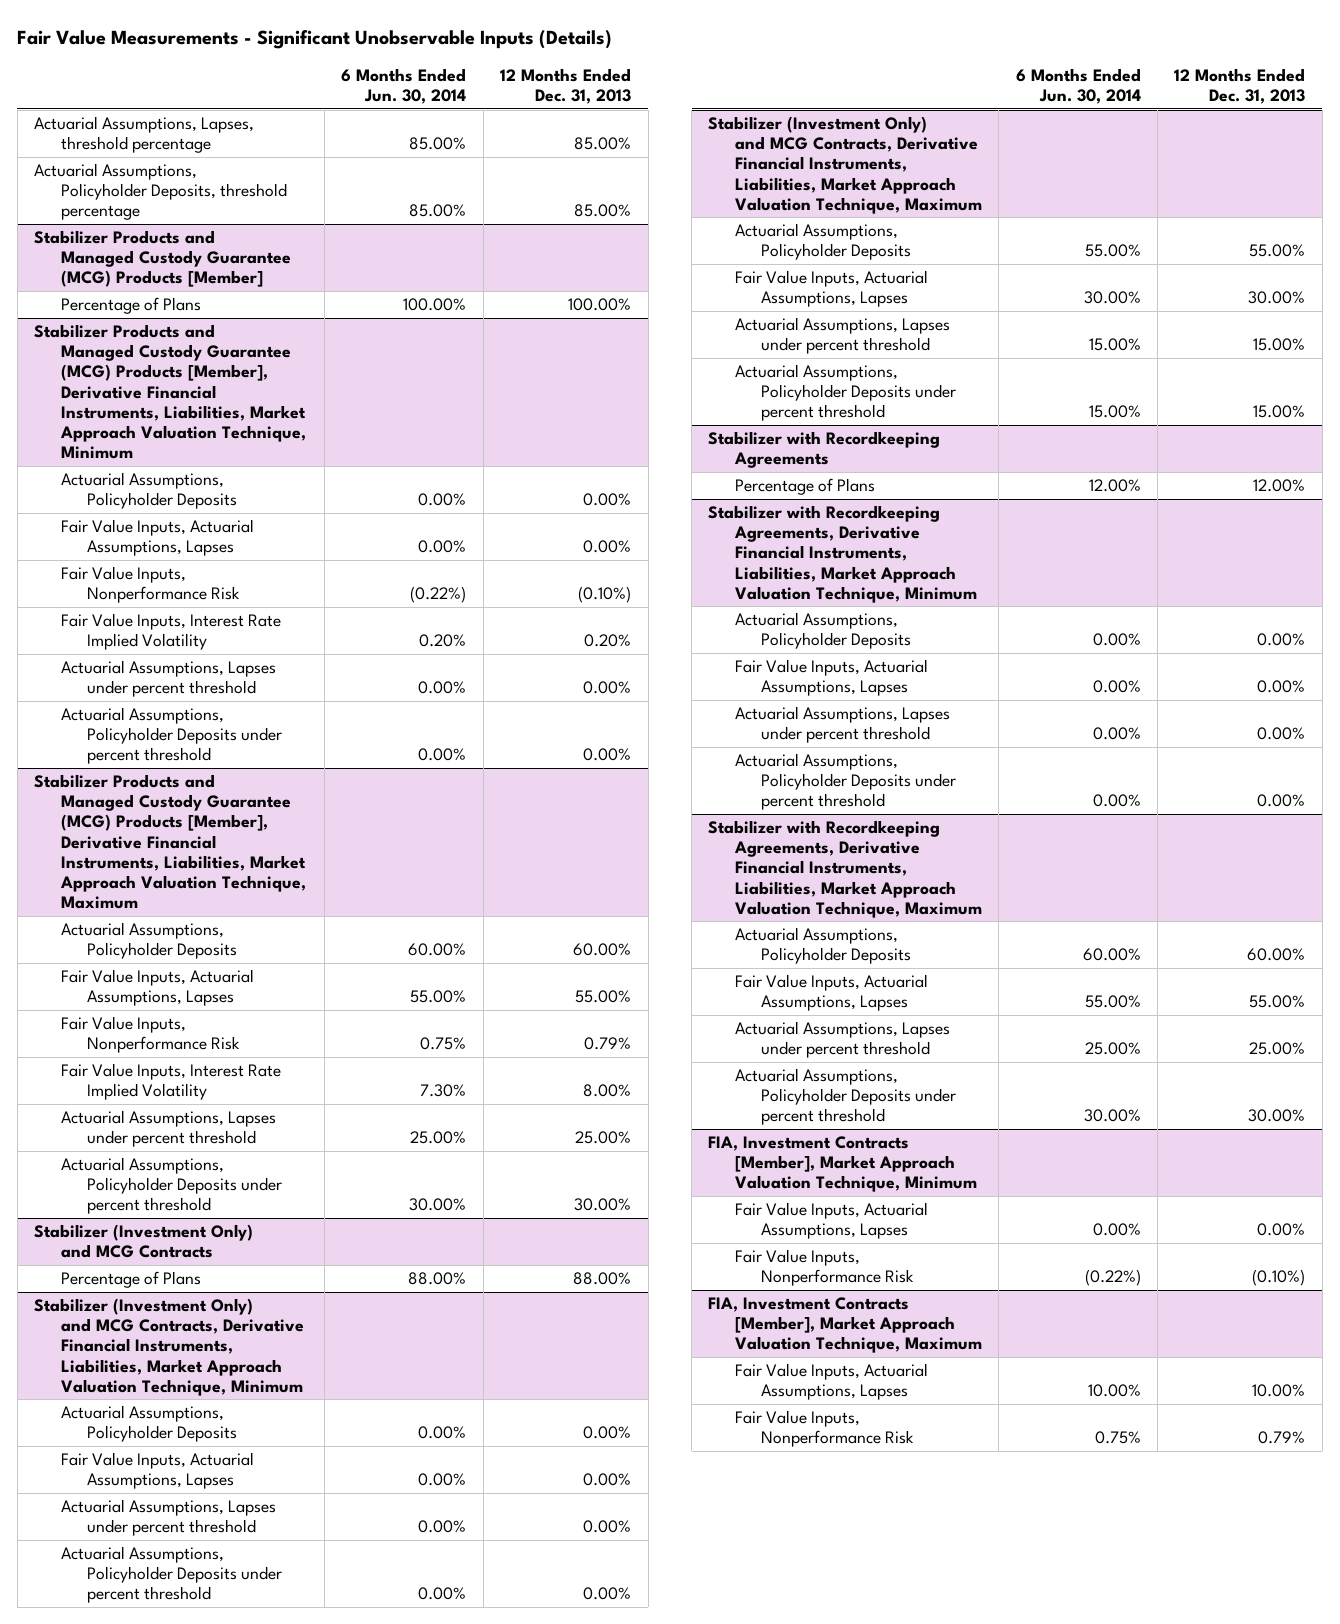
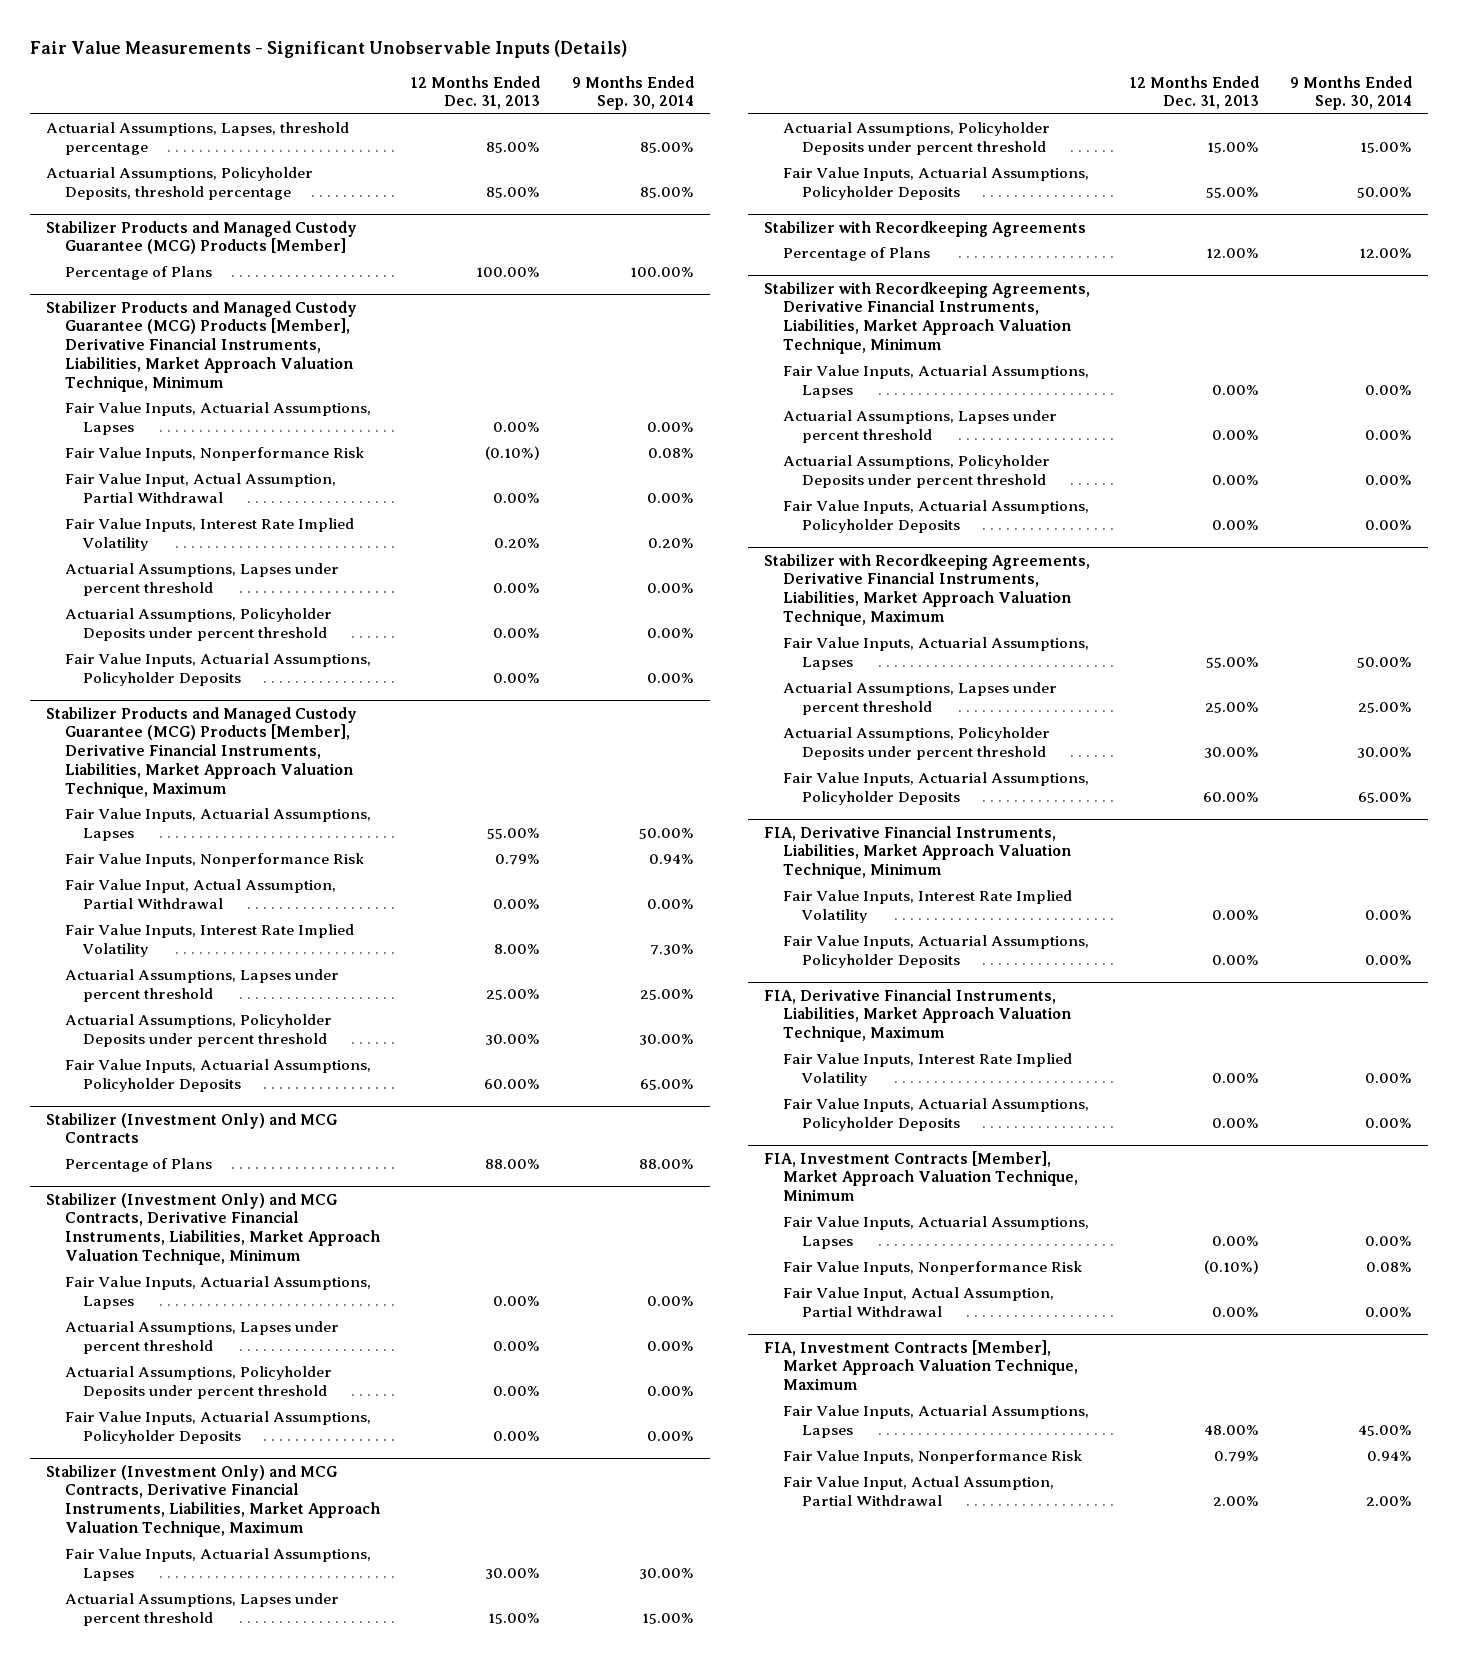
[341,67,467,105] 6 Months Ended Jun. 30, 2014 -> none
none -> [572,75,695,111] 9 Months Ended Sep. 30, 2014
[60,472,237,510] Actuarial Assumptions, Policyholder Deposits -> none
none -> [64,473,336,504] Fair Value Input, Actual Assumption, Partial Withdrawal
none -> [64,653,371,687] Fair Value Inputs, Actuarial Assumptions, Policyholder Deposits
[60,922,237,960] Actuarial Assumptions, Policyholder Deposits -> none
none -> [64,879,336,910] Fair Value Input, Actual Assumption, Partial Withdrawal
none -> [64,1059,371,1093] Fair Value Inputs, Actuarial Assumptions, Policyholder Deposits
[60,1405,237,1443] Actuarial Assumptions, Policyholder Deposits -> none
none -> [64,1411,371,1445] Fair Value Inputs, Actuarial Assumptions, Policyholder Deposits
[734,223,912,261] Actuarial Assumptions, Policyholder Deposits -> none
none -> [783,167,1090,201] Fair Value Inputs, Actuarial Assumptions, Policyholder Deposits
[734,612,912,650] Actuarial Assumptions, Policyholder Deposits -> none
none -> [783,500,1090,534] Fair Value Inputs, Actuarial Assumptions, Policyholder Deposits
[734,927,912,965] Actuarial Assumptions, Policyholder Deposits -> none
none -> [783,772,1090,806] Fair Value Inputs, Actuarial Assumptions, Policyholder Deposits
none -> [764,825,1072,880] FIA, Derivative Financial Instruments, Liabilities, Market Approach Valuation Technique, Minimum
none -> [783,890,1073,924] Fair Value Inputs, Interest Rate Implied Volatility
none -> [783,935,1090,969] Fair Value Inputs, Actuarial Assumptions, Policyholder Deposits
none -> [764,988,1072,1043] FIA, Derivative Financial Instruments, Liabilities, Market Approach Valuation Technique, Maximum
none -> [783,1053,1073,1087] Fair Value Inputs, Interest Rate Implied Volatility
none -> [783,1098,1090,1132] Fair Value Inputs, Actuarial Assumptions, Policyholder Deposits
none -> [783,1287,1055,1318] Fair Value Input, Actual Assumption, Partial Withdrawal
[1252,1384,1306,1398] 10.00% -> [1203,1425,1259,1436] 48.00%
none -> [783,1476,1055,1507] Fair Value Input, Actual Assumption, Partial Withdrawal

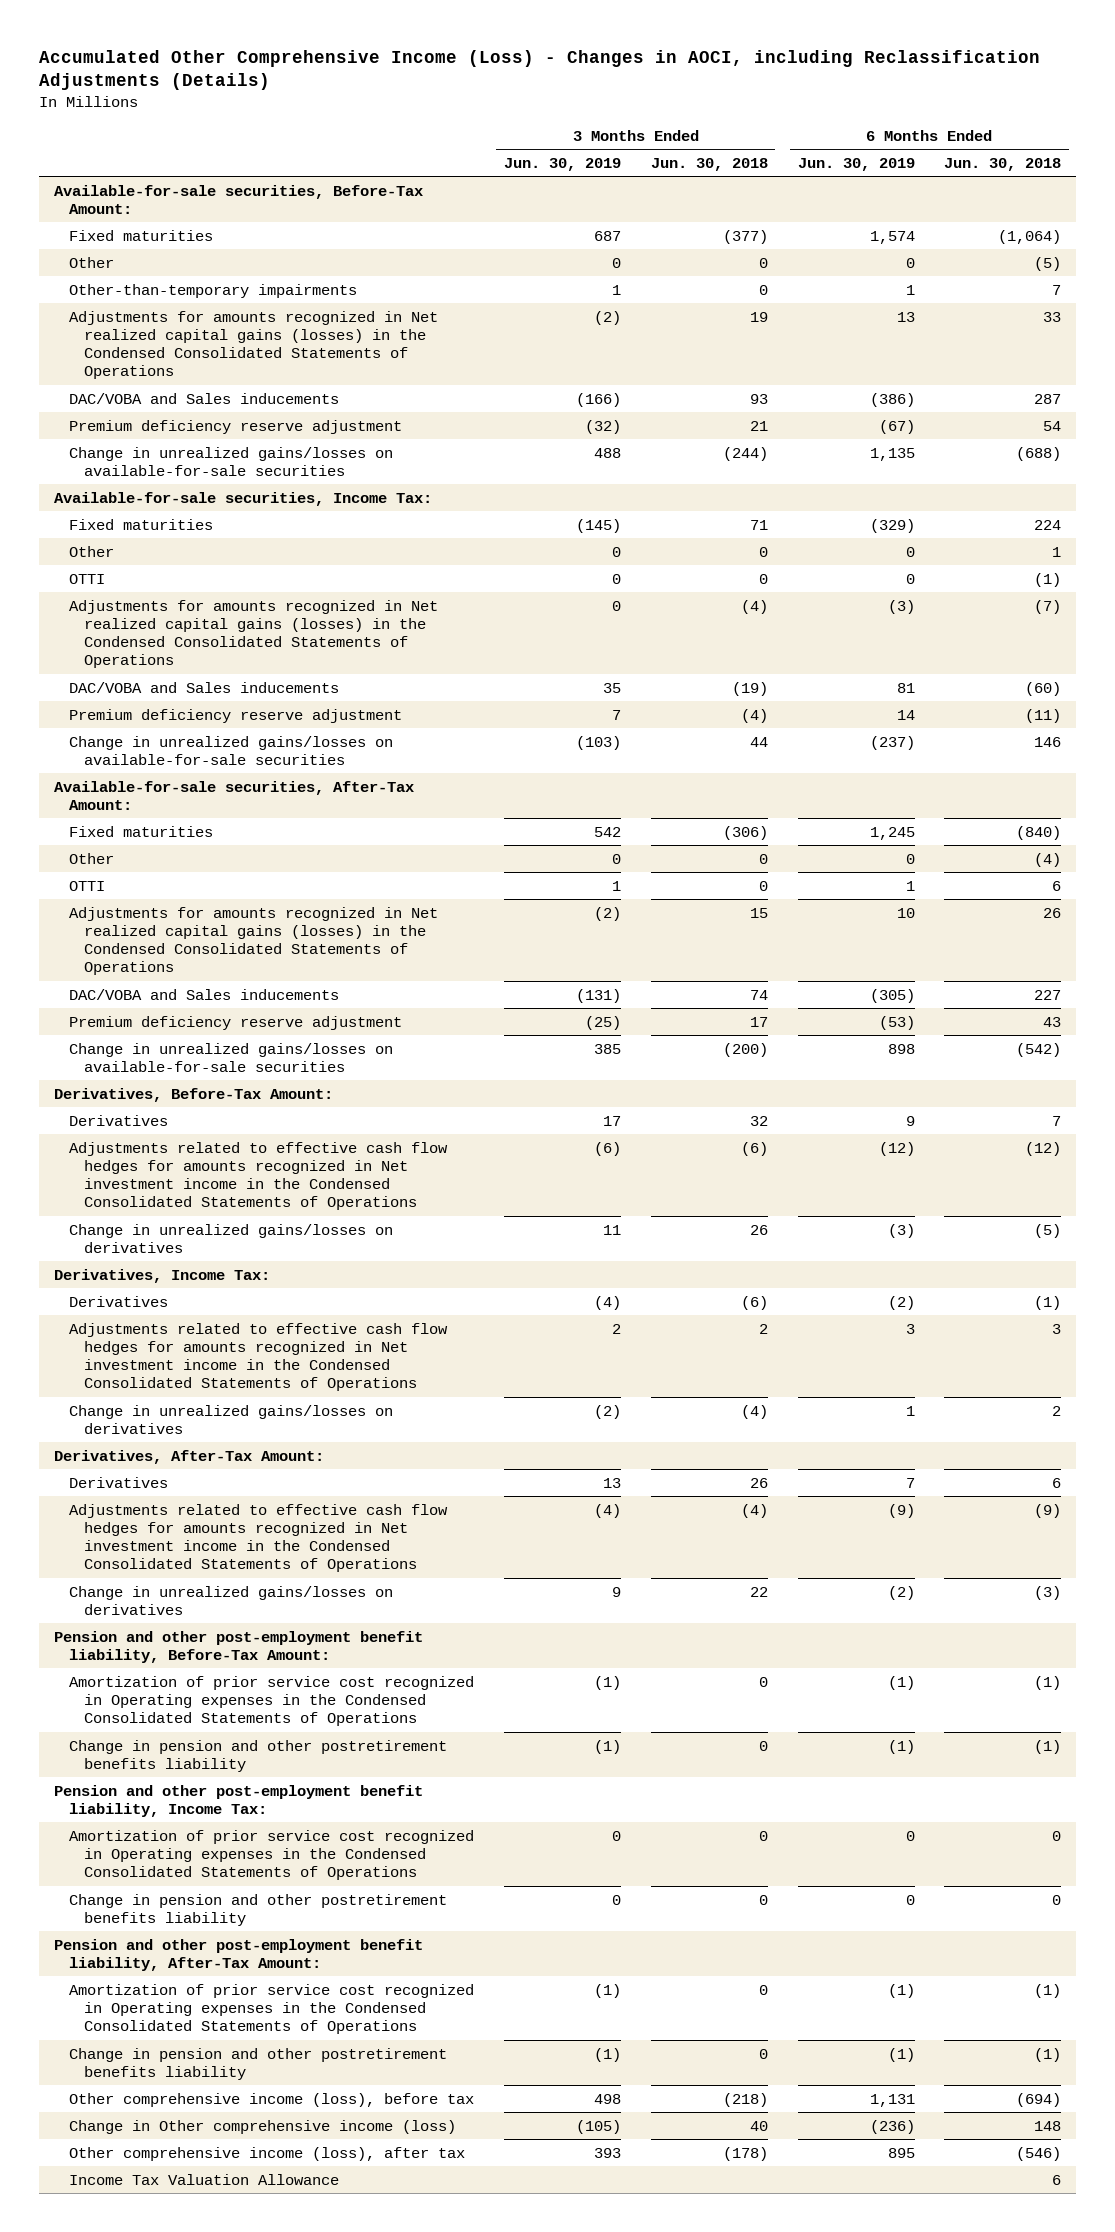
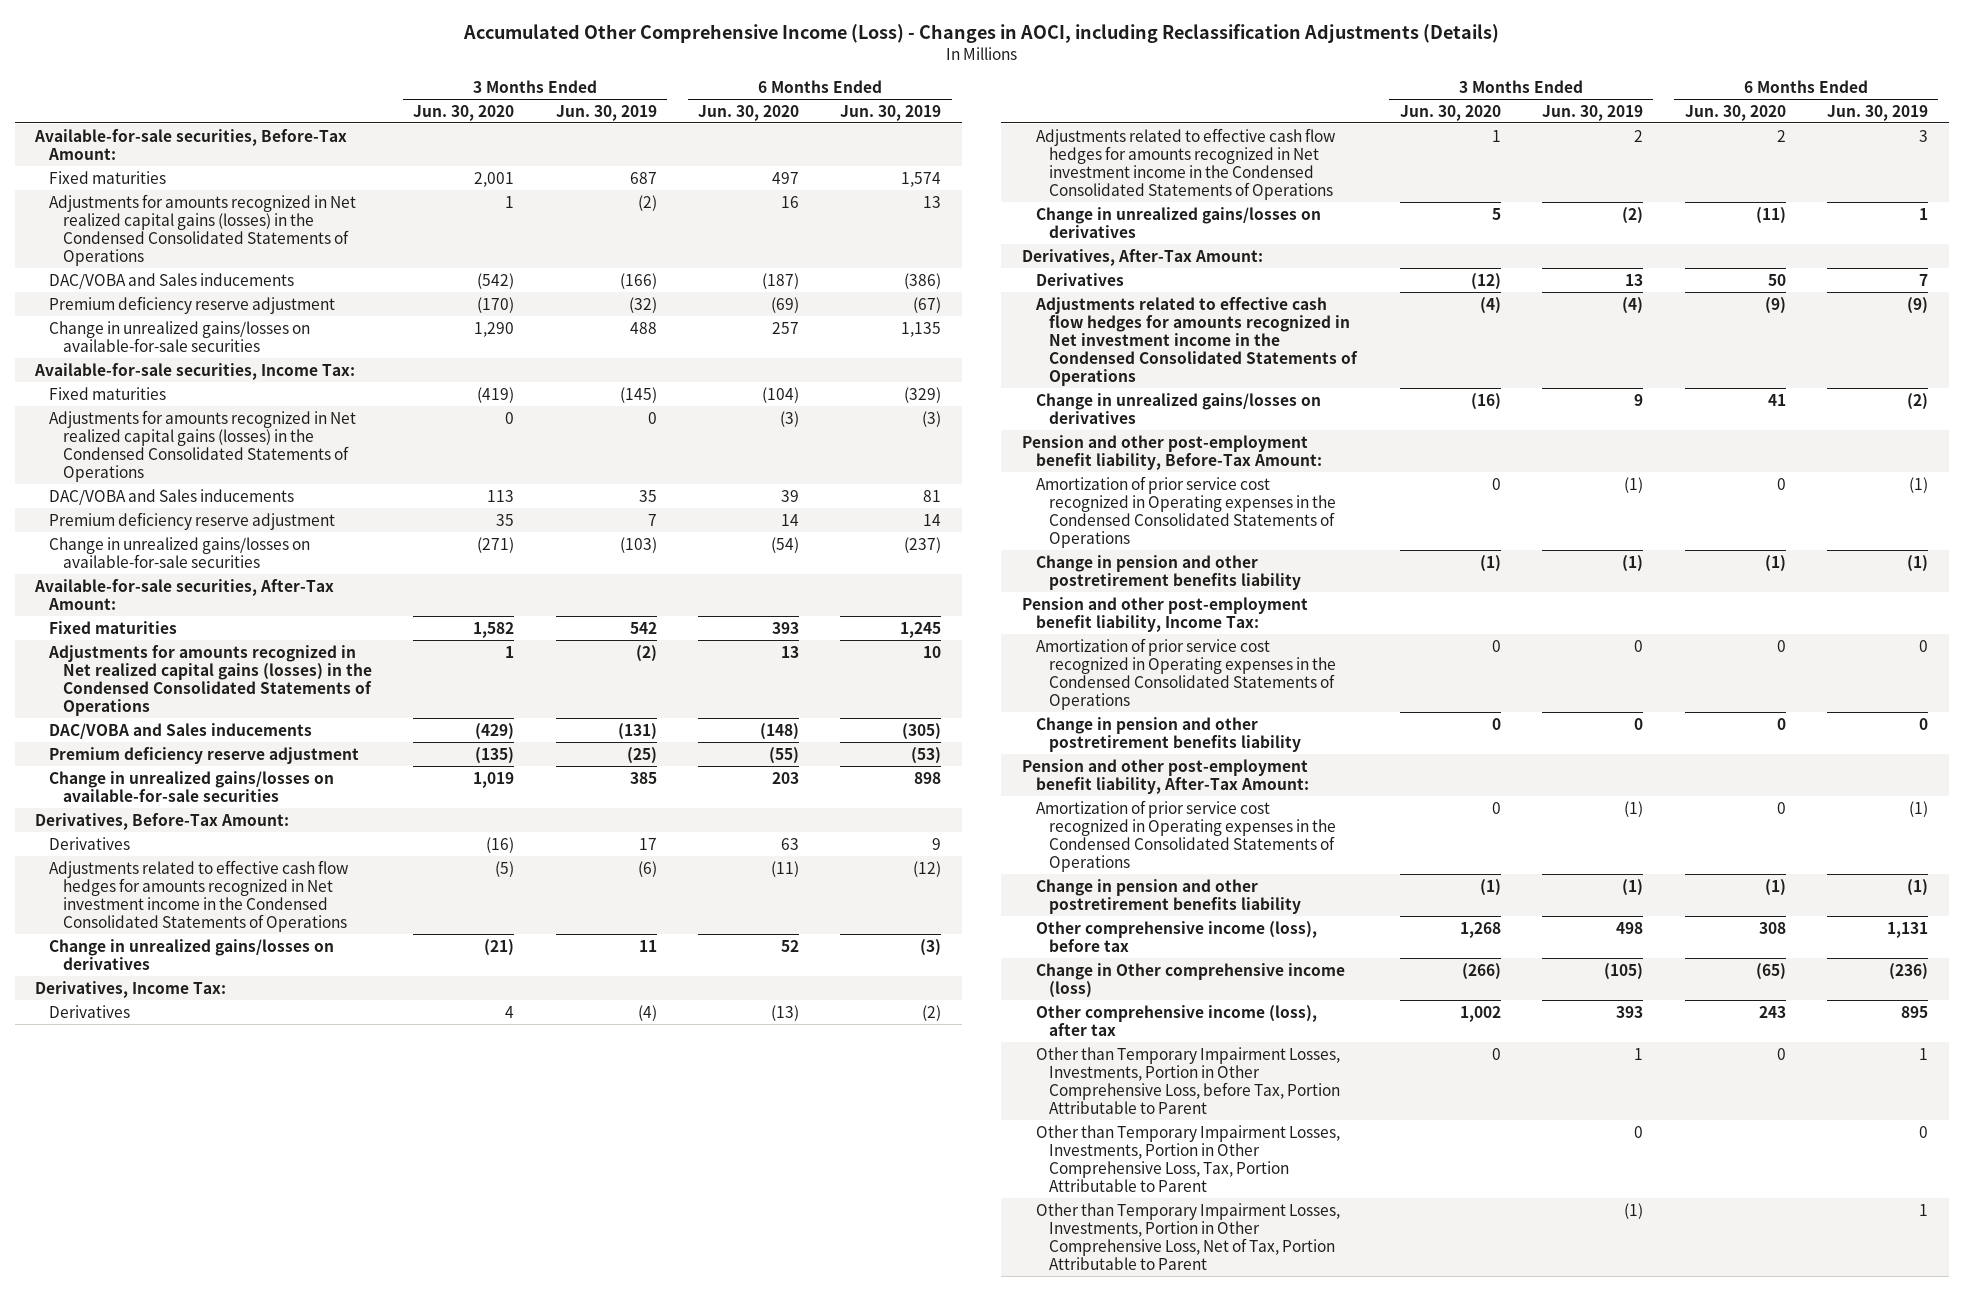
[650,157,768,171] Jun. 30, 2018 -> none
[944,157,1062,171] Jun. 30, 2018 -> none
none -> [413,104,515,121] Jun. 30, 2020
none -> [698,104,800,121] Jun. 30, 2020
[69,256,115,268] Other -> none
[69,283,358,298] Other-than-temporary impairments -> none
[69,545,115,557] Other -> none
[69,573,106,584] OTTI -> none
[69,852,115,864] Other -> none
[69,880,106,891] OTTI -> none
[69,2173,340,2185] Income Tax Valuation Allowance -> none
none -> [1035,1046,1341,1114] Other than Temporary Impairment Losses, Investments, Portion in Other Comprehensive Loss, before Tax, Portion Attributable to Parent
none -> [1035,1124,1340,1192] Other than Temporary Impairment Losses, Investments, Portion in Other Comprehensive Loss, Tax, Portion Attributable to Parent
none -> [1035,1202,1340,1270] Other than Temporary Impairment Losses, Investments, Portion in Other Comprehensive Loss, Net of Tax, Portion Attributable to Parent

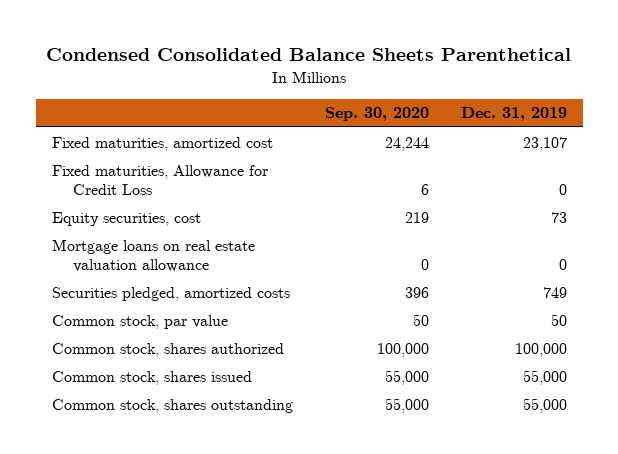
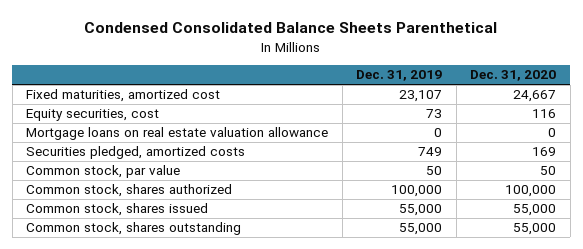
[324,107,429,122] Sep. 30, 2020 -> none
none -> [470,70,557,82] Dec. 31, 2020
[51,164,268,196] Fixed maturities, Allowance for Credit Loss -> none

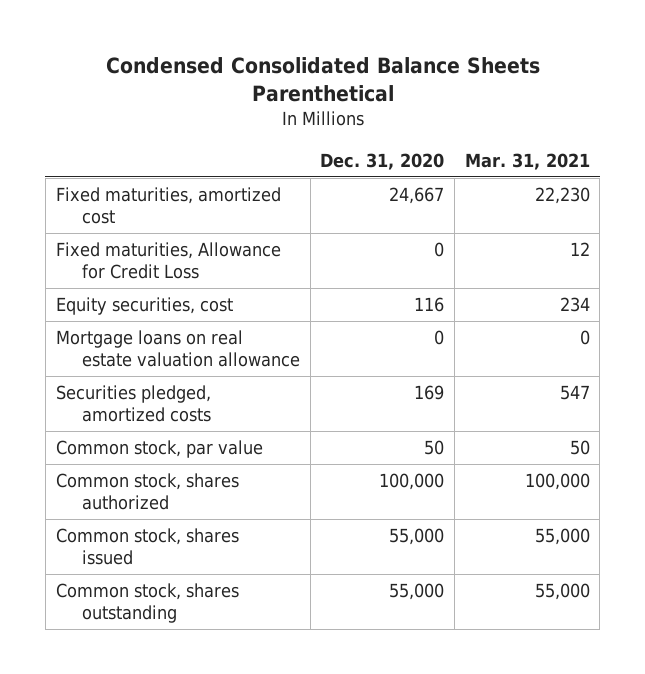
[356,70,443,82] Dec. 31, 2019 -> none
none -> [464,152,590,170] Mar. 31, 2021
none -> [55,242,281,280] Fixed maturities, Allowance for Credit Loss

